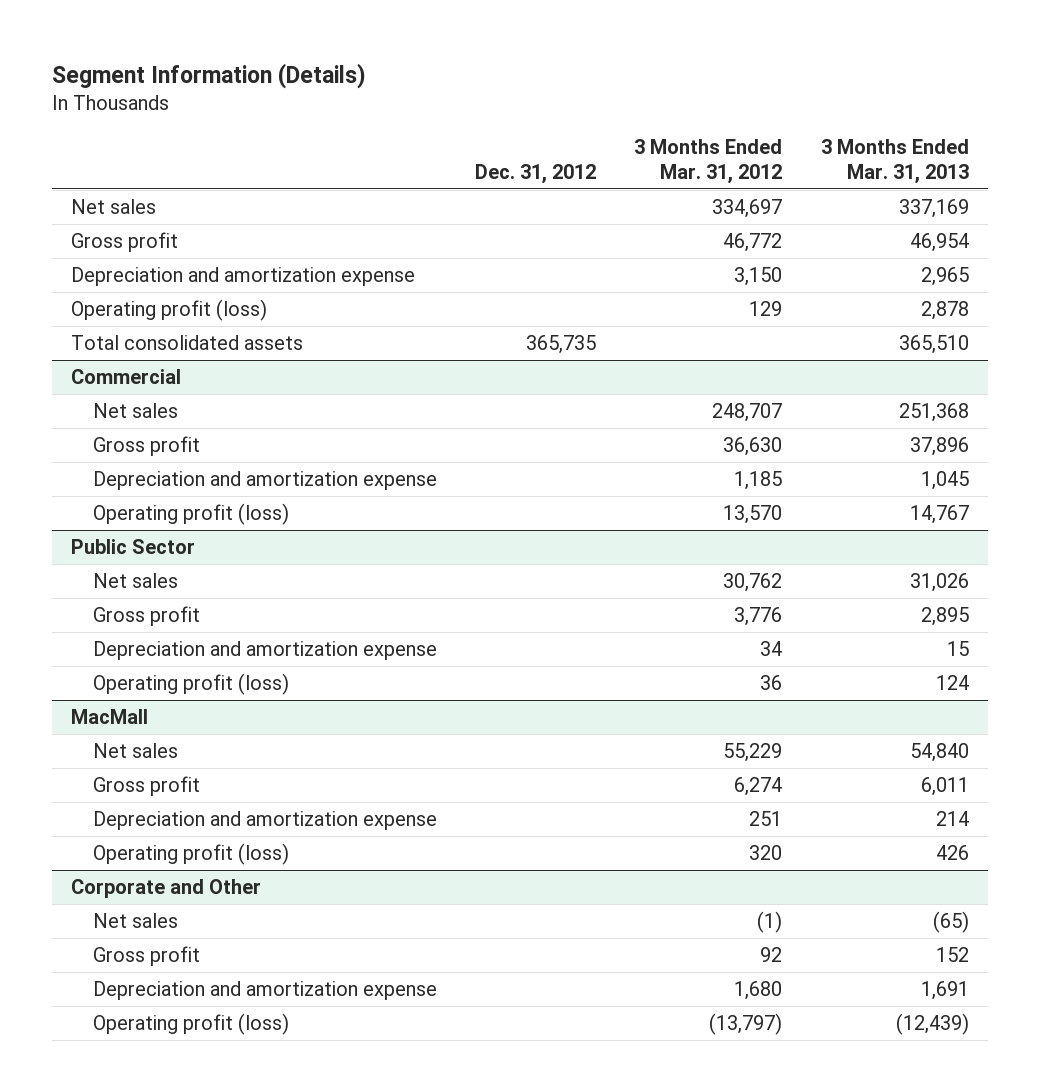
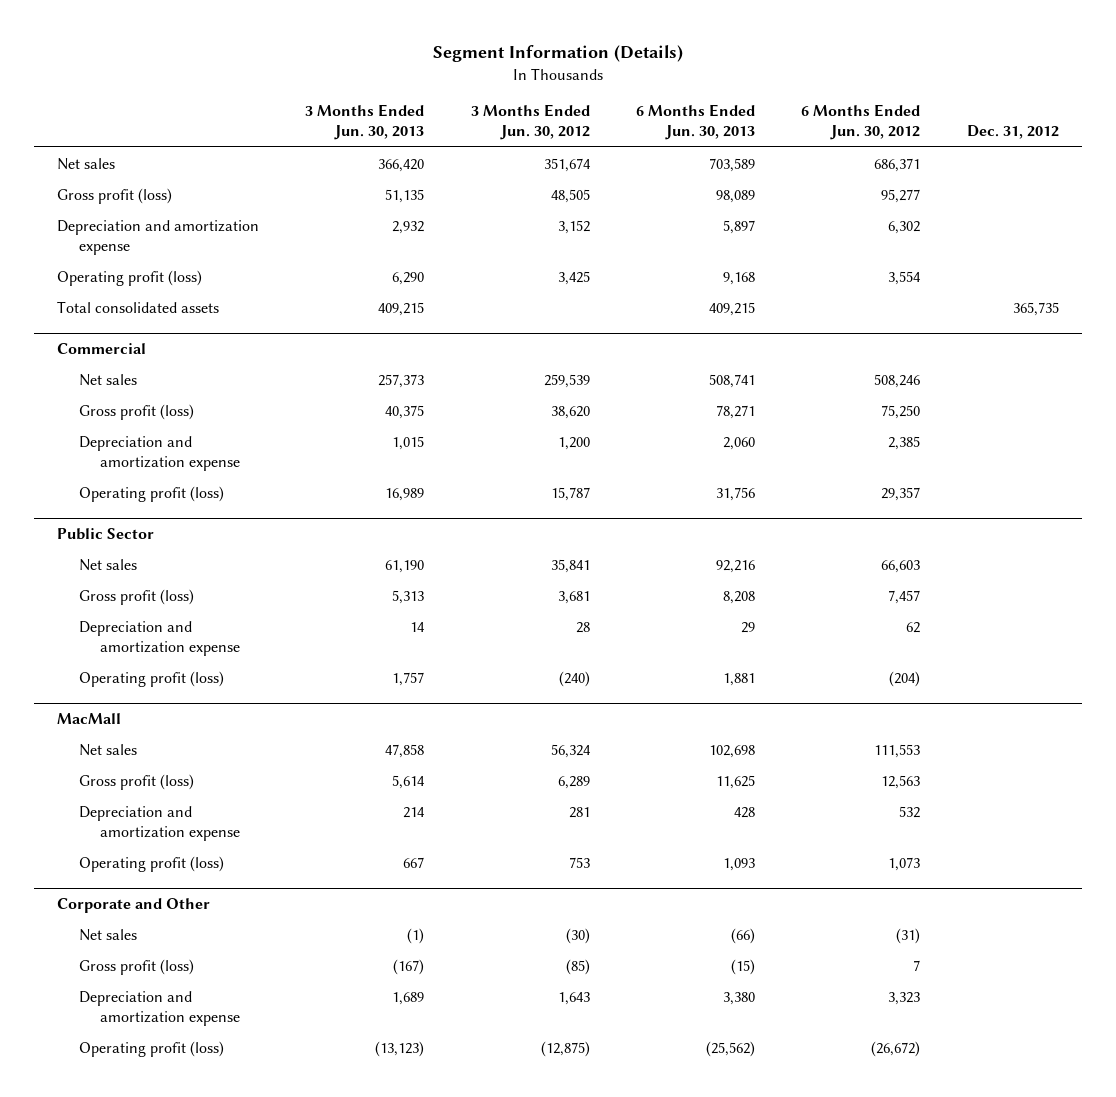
[634,139,783,184] 3 Months Ended Mar. 31, 2012 -> none
[820,139,969,184] 3 Months Ended Mar. 31, 2013 -> none
none -> [305,104,425,141] 3 Months Ended Jun. 30, 2013
none -> [470,104,590,141] 3 Months Ended Jun. 30, 2012
none -> [636,104,756,141] 6 Months Ended Jun. 30, 2013
none -> [801,104,921,141] 6 Months Ended Jun. 30, 2012
[71,231,179,252] Gross profit -> [57,187,173,204] Gross profit (loss)
[92,435,200,456] Gross profit -> [78,403,194,420] Gross profit (loss)
[92,605,200,626] Gross profit -> [78,588,194,605] Gross profit (loss)
[92,775,200,796] Gross profit -> [78,773,194,790] Gross profit (loss)
[92,945,200,966] Gross profit -> [78,958,194,975] Gross profit (loss)

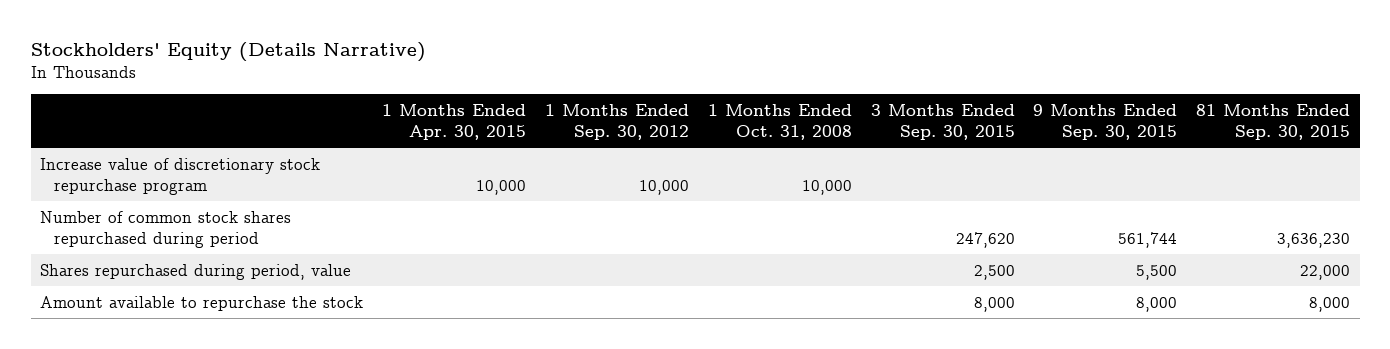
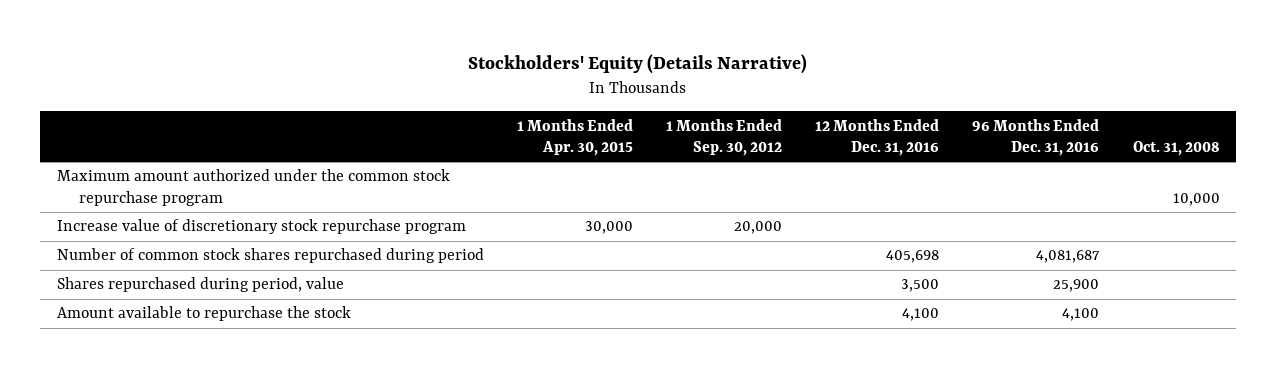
[707,104,852,140] 1 Months Ended Oct. 31, 2008 -> none
[870,104,1015,140] 3 Months Ended Sep. 30, 2015 -> none
[1033,104,1178,140] 9 Months Ended Sep. 30, 2015 -> none
[1196,104,1351,140] 81 Months Ended Sep. 30, 2015 -> none
none -> [815,118,940,157] 12 Months Ended Dec. 31, 2016
none -> [972,118,1100,157] 96 Months Ended Dec. 31, 2016
none -> [1132,141,1220,157] Oct. 31, 2008
none -> [57,169,451,207] Maximum amount authorized under the common stock repurchase program
[475,179,526,195] 10,000 -> [585,221,634,235] 30,000
[638,179,689,195] 10,000 -> [734,221,783,235] 20,000

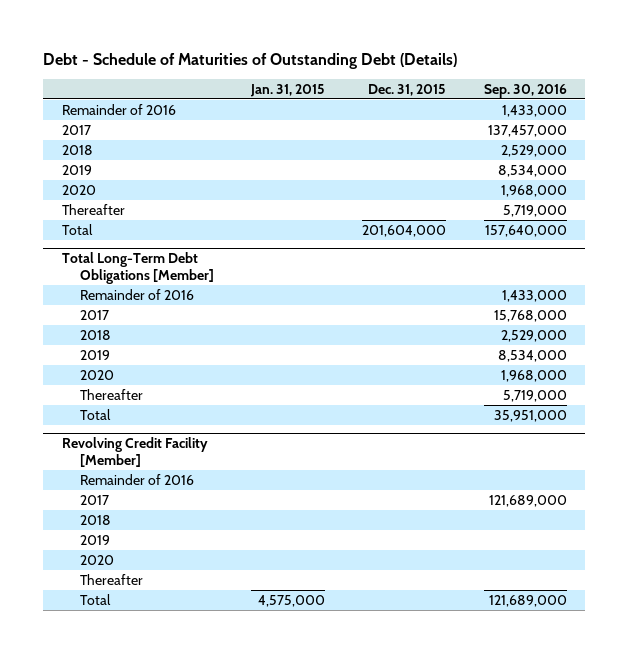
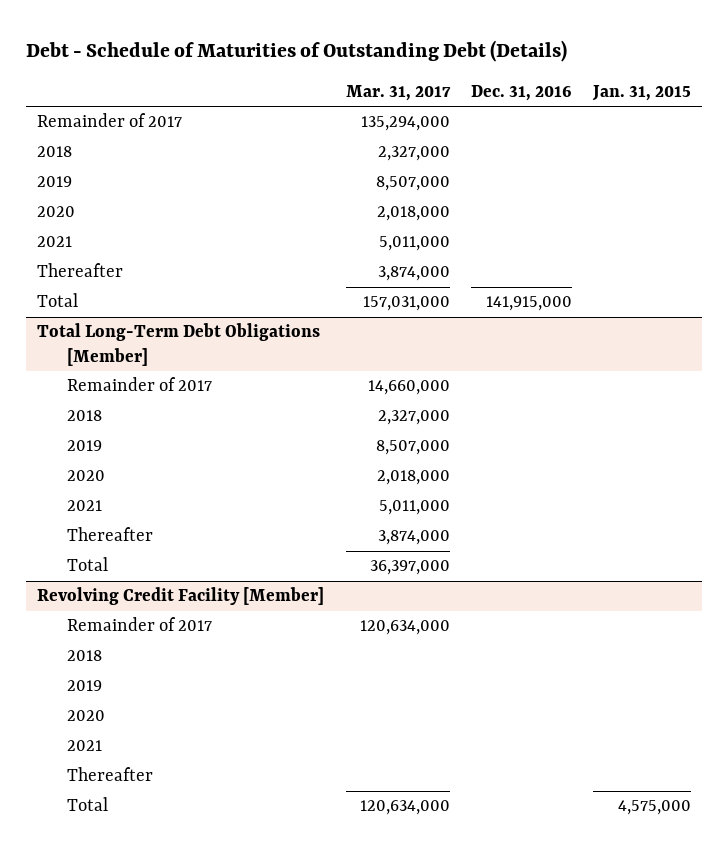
[368,83,447,96] Dec. 31, 2015 -> none
[483,83,567,98] Sep. 30, 2016 -> none
none -> [345,84,451,101] Mar. 31, 2017
none -> [470,84,572,101] Dec. 31, 2016
[61,124,91,135] 2017 -> none
[61,103,176,115] Remainder of 2016 -> [37,113,183,128] Remainder of 2017
none -> [37,236,73,248] 2021
[79,309,109,320] 2017 -> none
[79,288,194,300] Remainder of 2016 -> [66,377,212,392] Remainder of 2017
none -> [66,500,102,512] 2021
[79,494,109,505] 2017 -> none
[79,473,194,485] Remainder of 2016 -> [66,617,212,632] Remainder of 2017
none -> [66,740,102,752] 2021

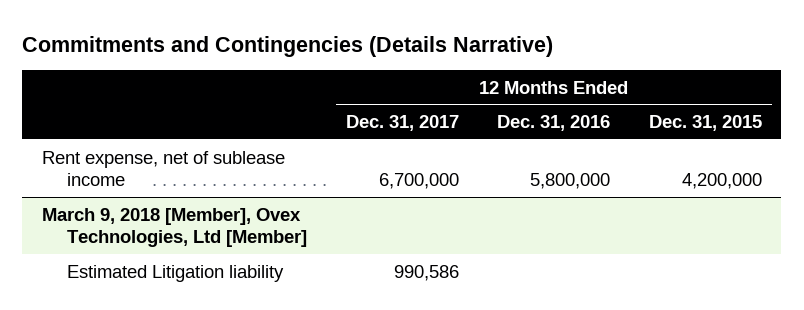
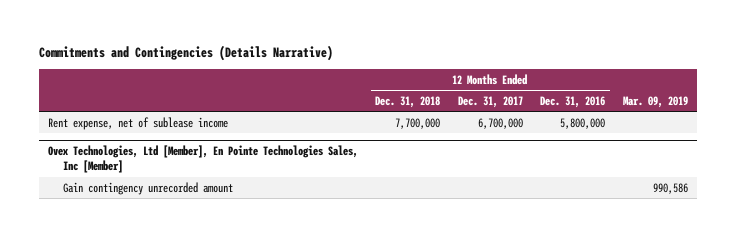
[648,115,762,132] Dec. 31, 2015 -> none
none -> [375,95,441,108] Dec. 31, 2018
none -> [622,95,688,108] Mar. 09, 2019
[41,207,308,247] March 9, 2018 [Member], Ovex Technologies, Ltd [Member] -> none
[67,264,285,282] Estimated Litigation liability -> none
none -> [47,145,358,174] Ovex Technologies, Ltd [Member], En Pointe Technologies Sales, Inc [Member]
none -> [62,181,233,195] Gain contingency unrecorded amount

